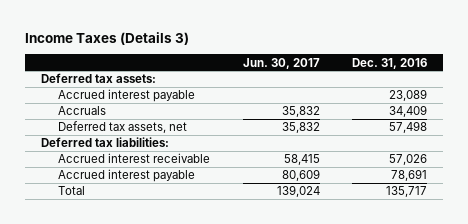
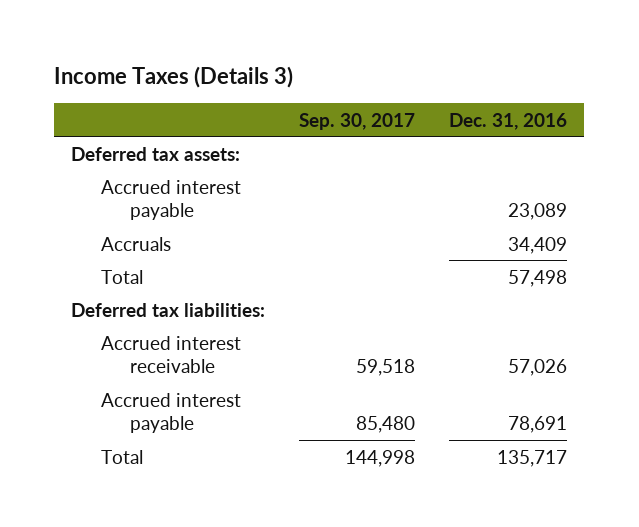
[242,57,320,69] Jun. 30, 2017 -> none
none -> [299,112,416,130] Sep. 30, 2017
[58,121,188,134] Deferred tax assets, net -> [100,269,143,284] Total

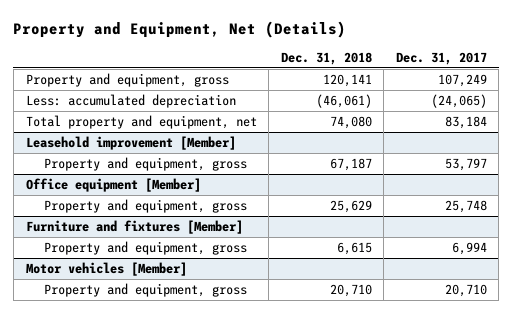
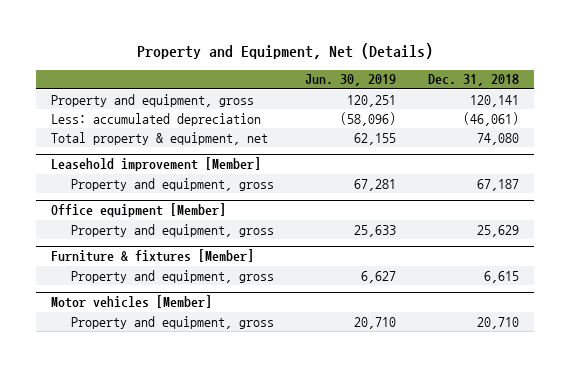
[395,51,487,65] Dec. 31, 2017 -> none
none -> [305,74,397,87] Jun. 30, 2019
[25,114,257,129] Total property and equipment, net -> [51,131,269,145] Total property & equipment, net
[25,219,243,234] Furniture and fixtures [Member] -> [51,249,255,263] Furniture & fixtures [Member]

